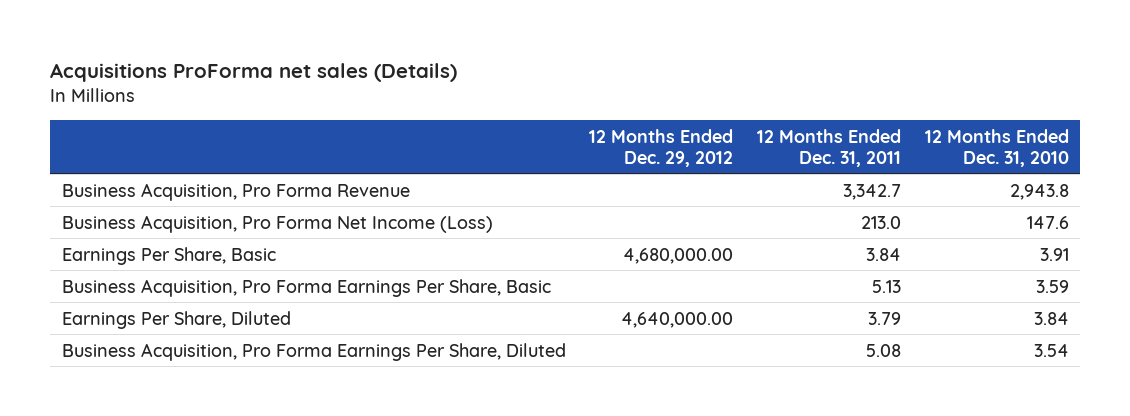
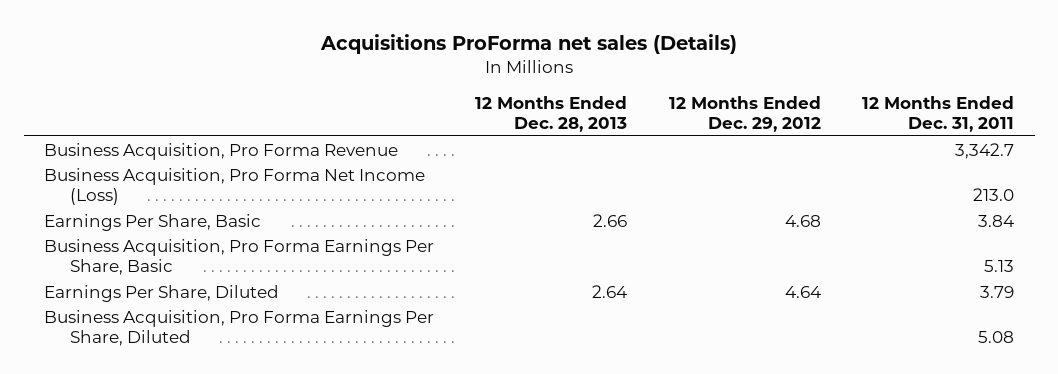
[924,128,1069,167] 12 Months Ended Dec. 31, 2010 -> none
none -> [475,95,628,132] 12 Months Ended Dec. 28, 2013
[623,247,734,264] 4,680,000.00 -> [784,214,821,227] 4.68
[621,311,734,328] 4,640,000.00 -> [784,285,821,298] 4.64

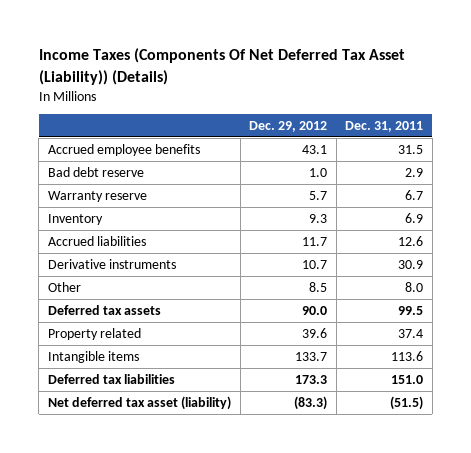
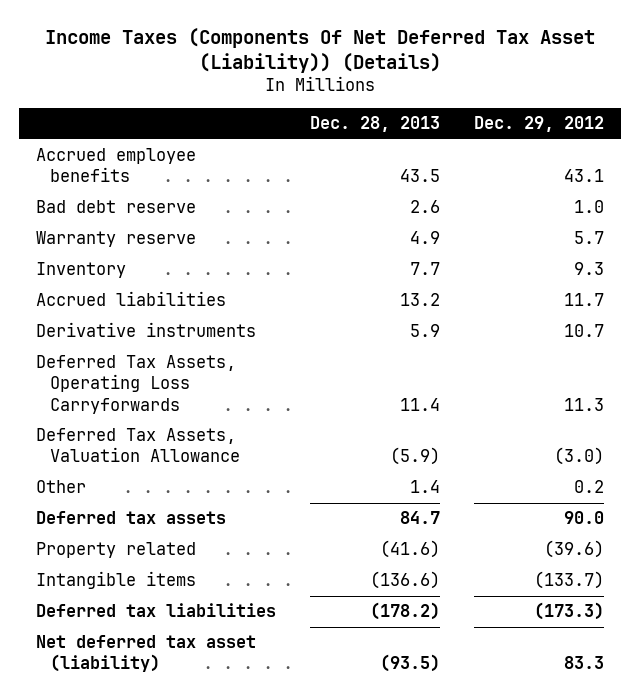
[345,121,424,133] Dec. 31, 2011 -> none
none -> [310,116,441,133] Dec. 28, 2013
none -> [35,355,236,414] Deferred Tax Assets, Operating Loss Carryforwards
none -> [35,428,241,463] Deferred Tax Assets, Valuation Allowance
[309,281,328,292] 8.5 -> [574,480,605,494] 0.2
[302,327,328,338] 39.6 -> [544,540,605,559] (39.6)
[295,351,328,361] 133.7 -> [534,571,605,590] (133.7)
[295,374,328,384] 173.3 -> [534,602,605,621] (173.3)
[294,395,328,410] (83.3) -> [564,656,605,670] 83.3

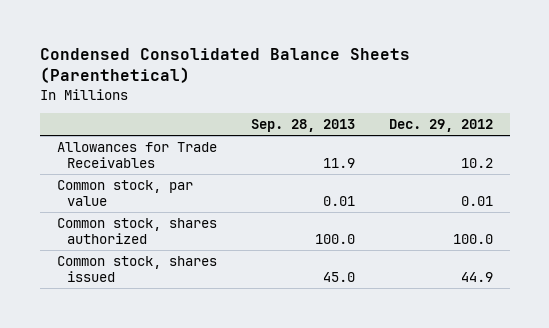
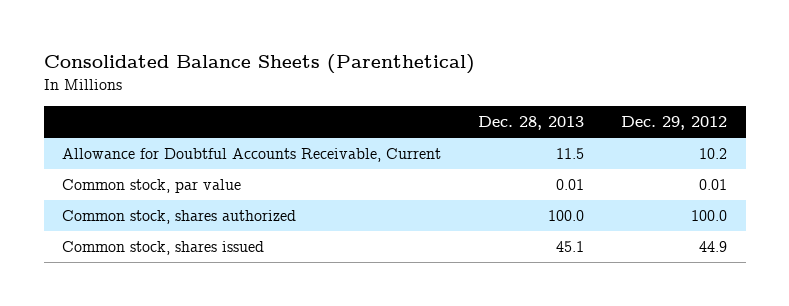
[39,48,410,84] Condensed Consolidated Balance Sheets (Parenthetical) -> [43,54,475,75] Consolidated Balance Sheets (Parenthetical)
[250,119,355,133] Sep. 28, 2013 -> none
none -> [478,115,585,130] Dec. 28, 2013
[56,141,217,169] Allowances for Trade Receivables -> [62,148,442,163] Allowance for Doubtful Accounts Receivable, Current

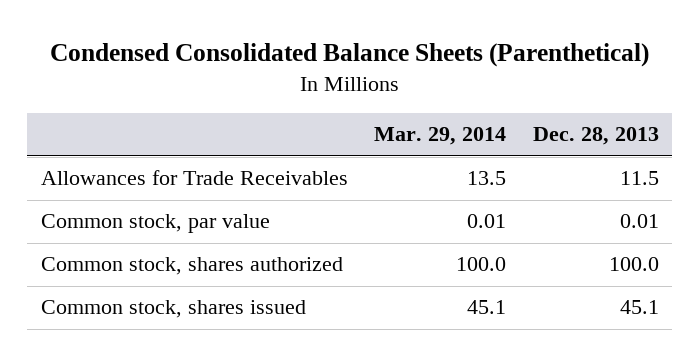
[43,54,475,75] Consolidated Balance Sheets (Parenthetical) -> [49,43,649,68] Condensed Consolidated Balance Sheets (Parenthetical)
[621,115,728,130] Dec. 29, 2012 -> none
none -> [374,127,507,146] Mar. 29, 2014
[62,148,442,163] Allowance for Doubtful Accounts Receivable, Current -> [40,170,348,186] Allowances for Trade Receivables

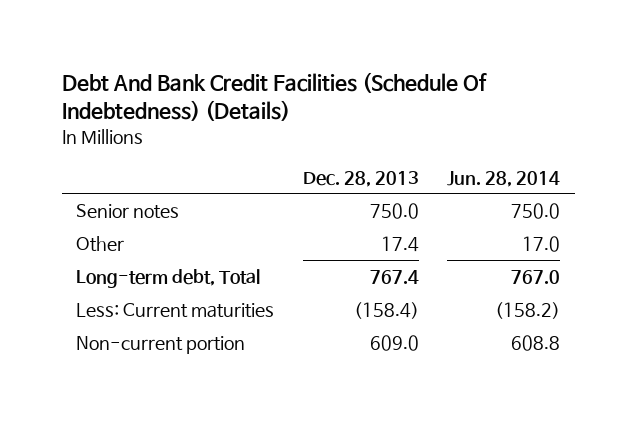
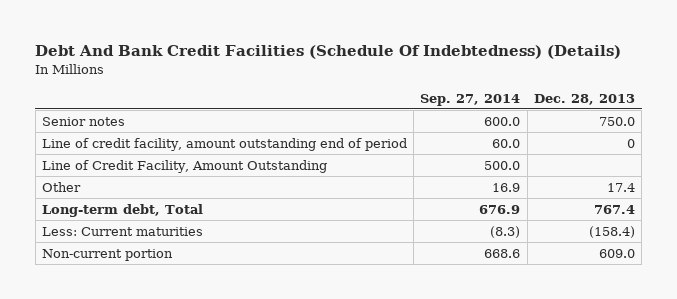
[447,170,561,187] Jun. 28, 2014 -> none
none -> [420,93,521,106] Sep. 27, 2014
none -> [41,137,407,151] Line of credit facility, amount outstanding end of period
none -> [41,159,327,173] Line of Credit Facility, Amount Outstanding

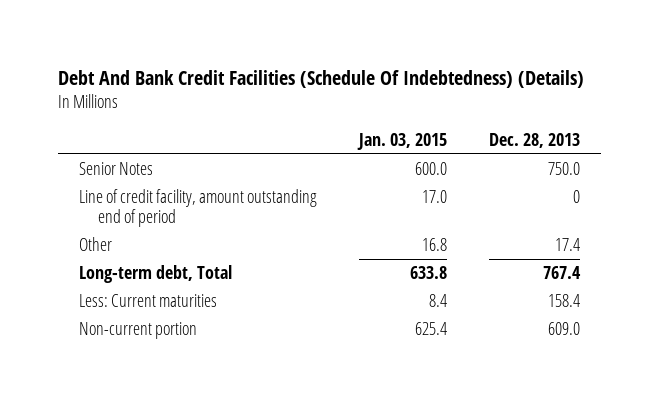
[420,93,521,106] Sep. 27, 2014 -> none
none -> [357,132,448,150] Jan. 03, 2015
[41,116,125,126] Senior notes -> [78,162,153,176] Senior Notes
[41,159,327,173] Line of Credit Facility, Amount Outstanding -> none
[588,225,635,238] (158.4) -> [548,294,581,308] 158.4

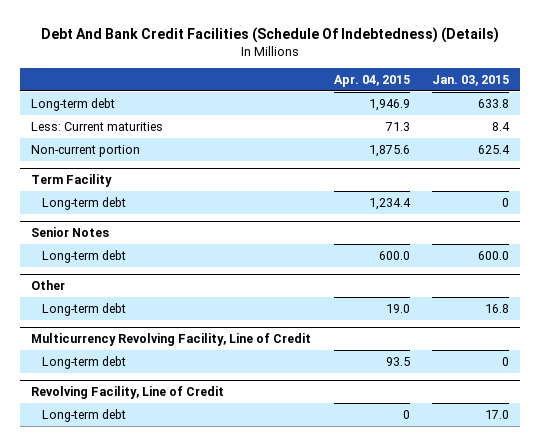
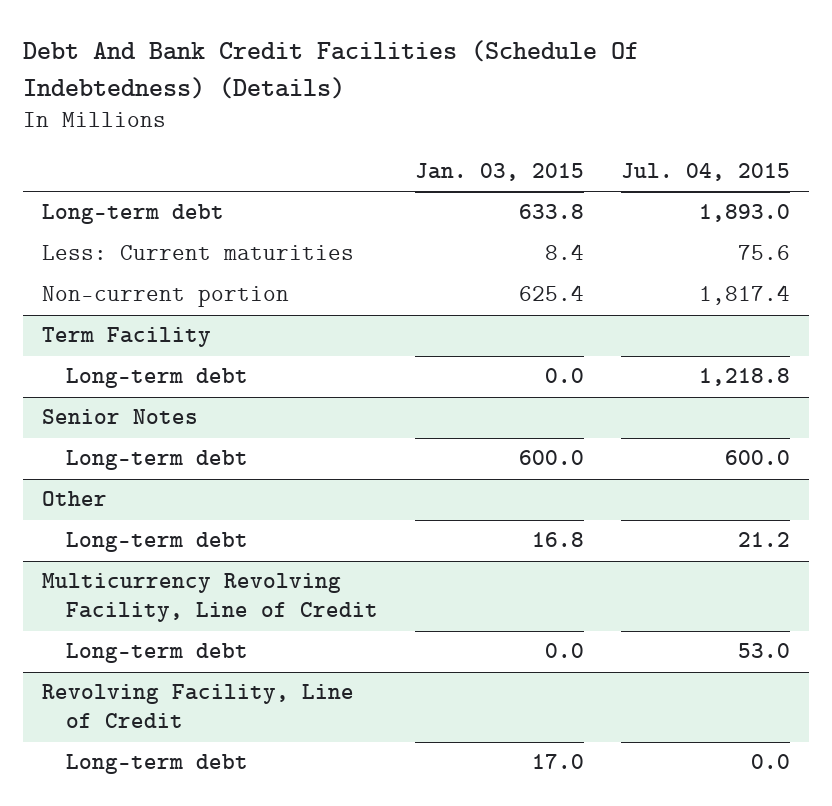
[333,75,410,88] Apr. 04, 2015 -> none
none -> [621,163,791,182] Jul. 04, 2015
[502,197,510,207] 0 -> [545,368,585,384] 0.0
[502,356,510,366] 0 -> [545,643,585,659] 0.0

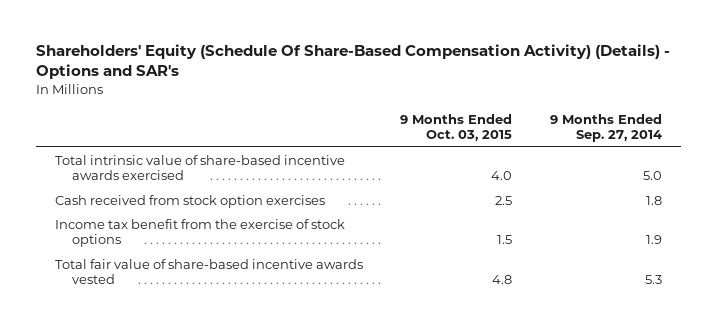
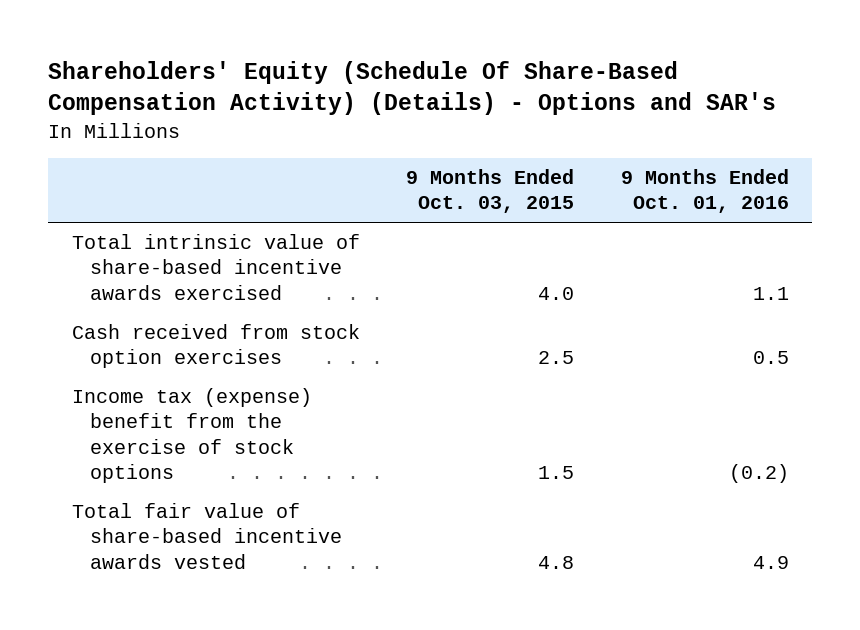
[549,113,662,143] 9 Months Ended Sep. 27, 2014 -> none
none -> [620,168,789,214] 9 Months Ended Oct. 01, 2016
[54,218,345,248] Income tax benefit from the exercise of stock options -> [71,388,312,483] Income tax (expense) benefit from the exercise of stock options

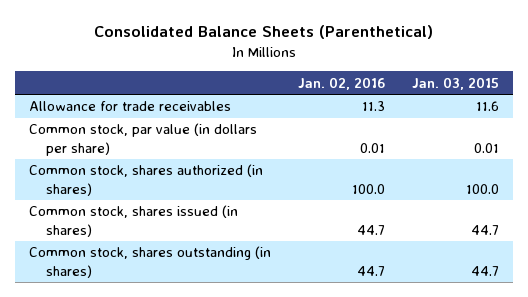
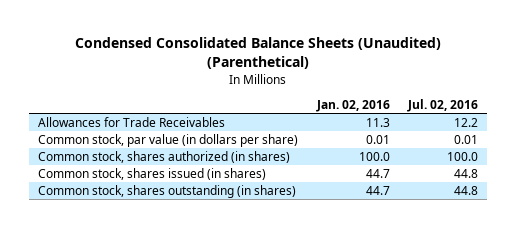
[94,25,434,40] Consolidated Balance Sheets (Parenthetical) -> [75,37,442,70] Condensed Consolidated Balance Sheets (Unaudited) (Parenthetical)
[412,76,500,90] Jan. 03, 2015 -> none
none -> [407,99,479,113] Jul. 02, 2016
[28,101,231,112] Allowance for trade receivables -> [38,117,226,128] Allowances for Trade Receivables

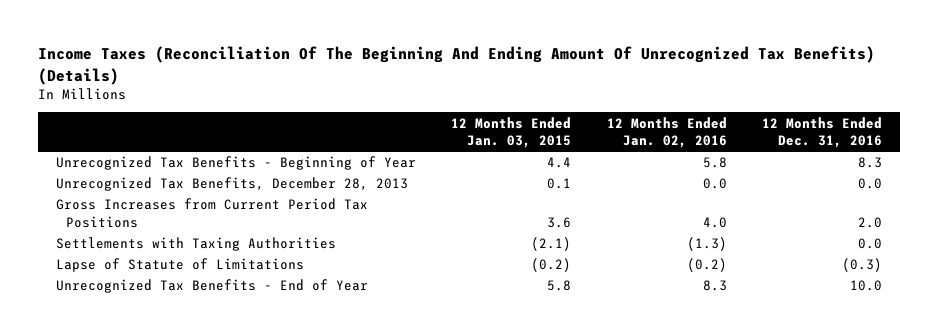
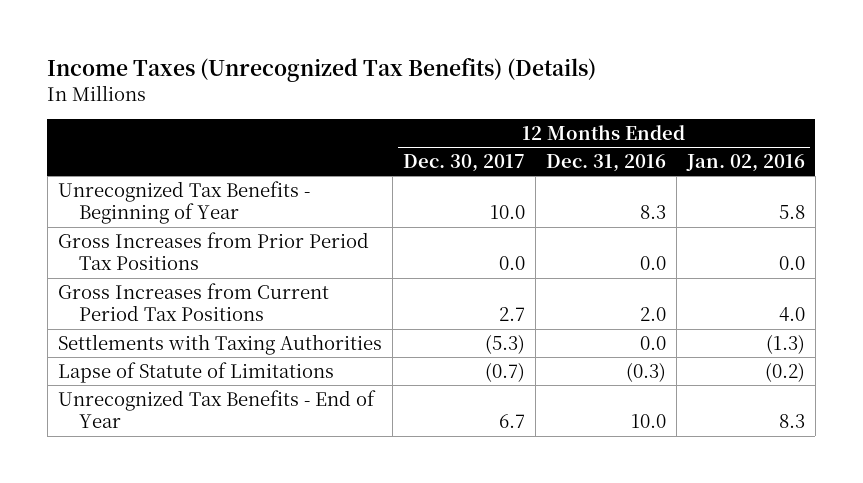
[38,46,876,85] Income Taxes (Reconciliation Of The Beginning And Ending Amount Of Unrecognized Tax Benefits) (Details) -> [47,57,597,82] Income Taxes (Unrecognized Tax Benefits) (Details)
[451,116,572,149] 12 Months Ended Jan. 03, 2015 -> none
none -> [402,154,525,173] Dec. 30, 2017
[55,177,408,192] Unrecognized Tax Benefits, December 28, 2013 -> [57,231,369,271] Gross Increases from Prior Period Tax Positions

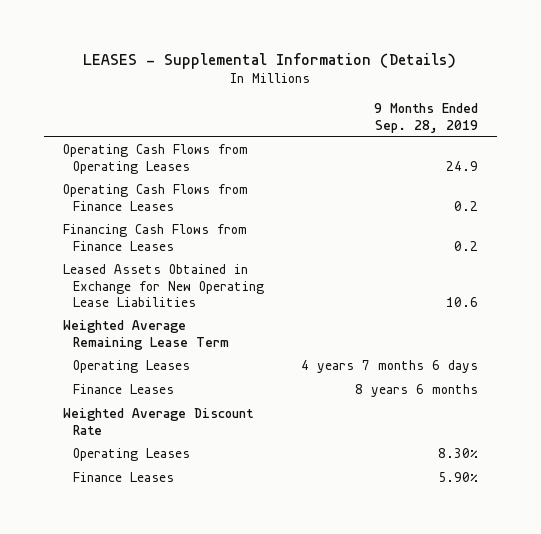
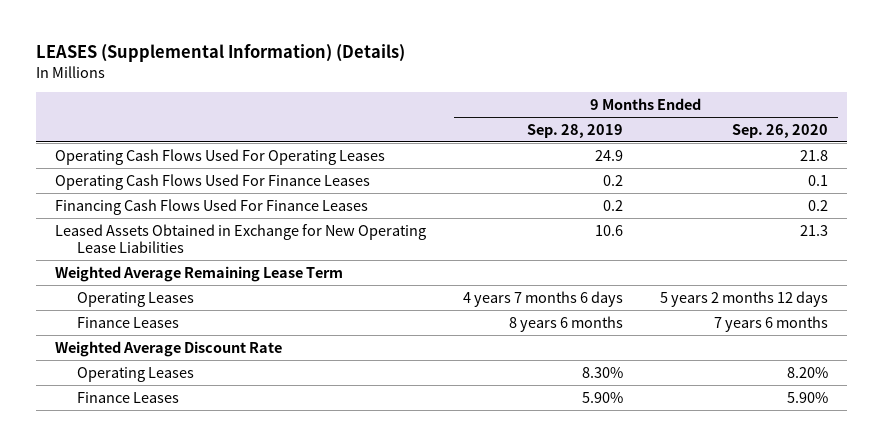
[83,52,457,69] LEASES - Supplemental Information (Details) -> [35,44,405,63] LEASES (Supplemental Information) (Details)
none -> [732,123,829,138] Sep. 26, 2020
[62,144,248,174] Operating Cash Flows from Operating Leases -> [54,148,385,165] Operating Cash Flows Used For Operating Leases
[62,184,248,211] Operating Cash Flows from Finance Leases -> [54,173,370,190] Operating Cash Flows Used For Finance Leases
[62,224,247,251] Financing Cash Flows from Finance Leases -> [54,198,368,215] Financing Cash Flows Used For Finance Leases

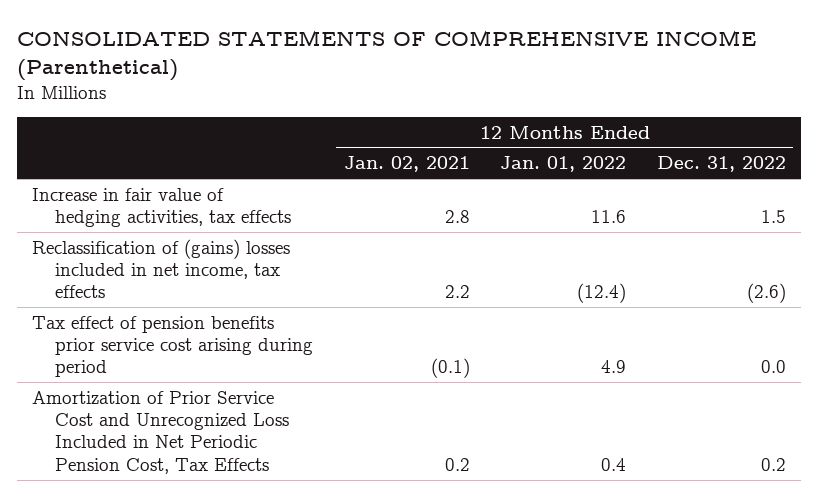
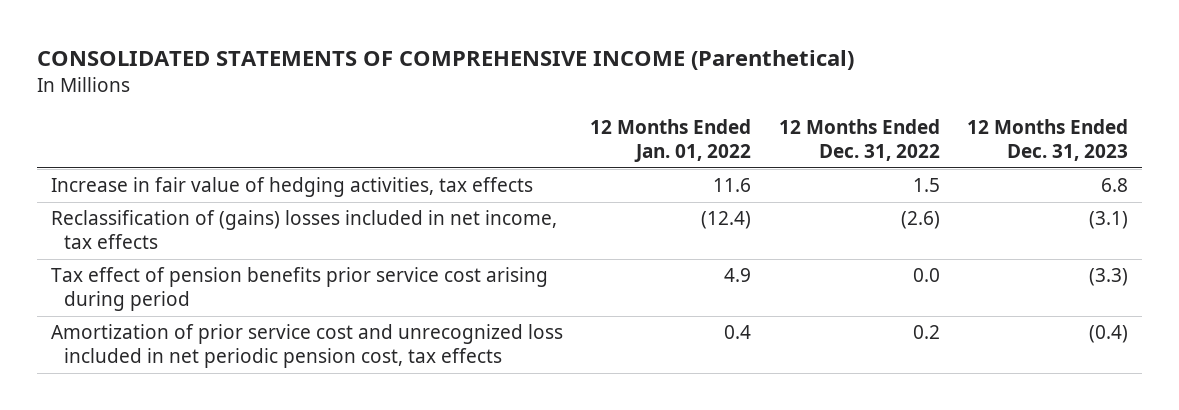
[343,156,470,173] Jan. 02, 2021 -> none
none -> [967,119,1129,162] 12 Months Ended Dec. 31, 2023
[32,390,290,474] Amortization of Prior Service Cost and Unrecognized Loss Included in Net Periodic Pension Cost, Tax Effects -> [50,324,563,369] Amortization of prior service cost and unrecognized loss included in net periodic pension cost, tax effects

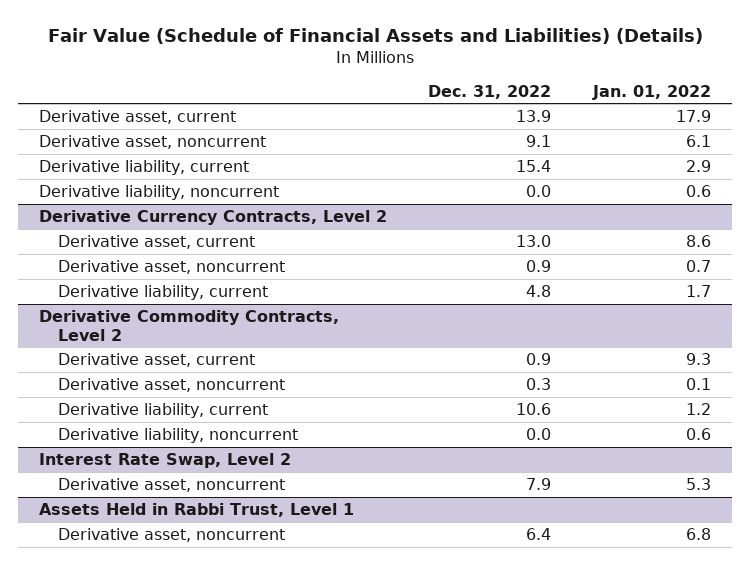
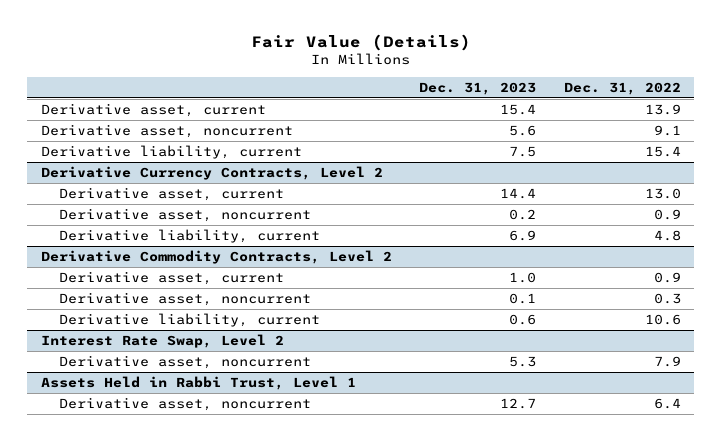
[47,27,703,44] Fair Value (Schedule of Financial Assets and Liabilities) (Details) -> [250,33,471,51] Fair Value (Details)
[592,84,712,100] Jan. 01, 2022 -> none
none -> [419,81,537,95] Dec. 31, 2023
[38,185,279,201] Derivative liability, noncurrent -> none
[57,428,298,444] Derivative liability, noncurrent -> none

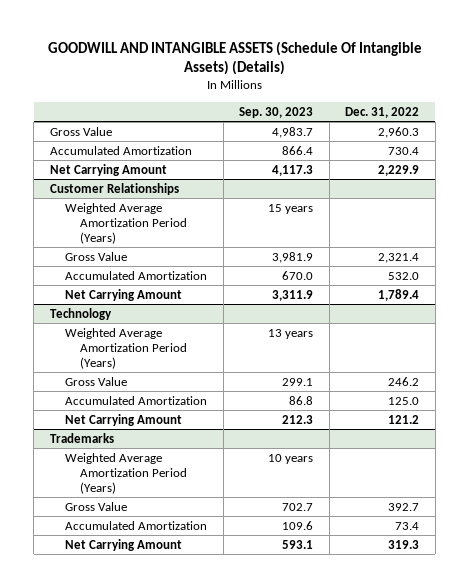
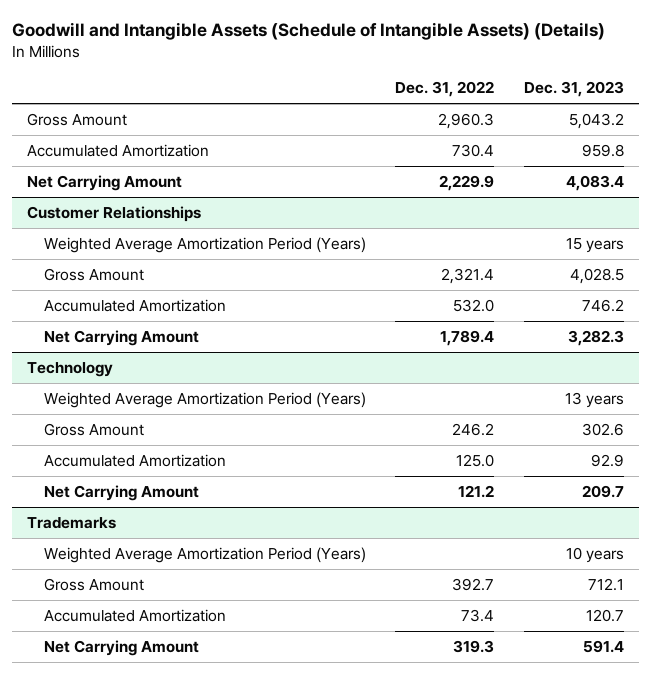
[47,41,422,76] GOODWILL AND INTANGIBLE ASSETS (Schedule Of Intangible Assets) (Details) -> [12,22,606,41] Goodwill and Intangible Assets (Schedule of Intangible Assets) (Details)
[239,106,314,118] Sep. 30, 2023 -> none
none -> [524,80,625,97] Dec. 31, 2023
[49,126,112,136] Gross Value -> [27,112,128,126] Gross Amount
[64,251,127,261] Gross Value -> [43,267,144,281] Gross Amount
[64,376,127,386] Gross Value -> [43,422,144,436] Gross Amount
[64,501,127,511] Gross Value -> [43,577,144,591] Gross Amount

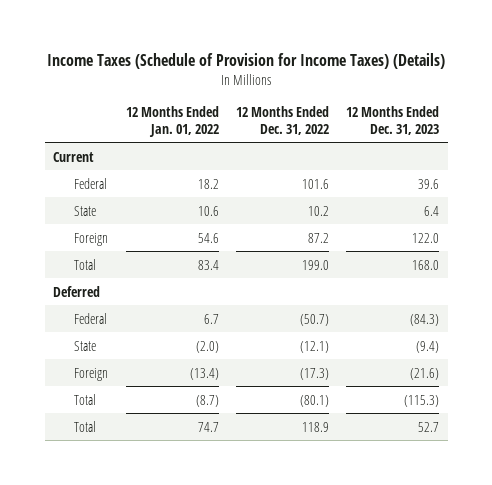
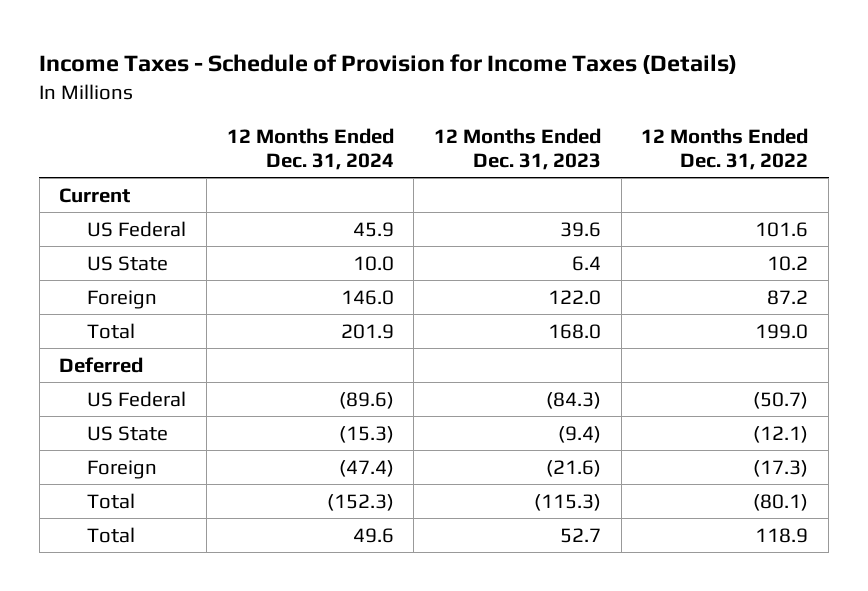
[47,53,446,70] Income Taxes (Schedule of Provision for Income Taxes) (Details) -> [39,53,738,74] Income Taxes - Schedule of Provision for Income Taxes (Details)
[125,106,219,137] 12 Months Ended Jan. 01, 2022 -> none
none -> [226,127,394,170] 12 Months Ended Dec. 31, 2024
[74,177,108,189] Federal -> [87,220,187,237] US Federal
[74,205,97,216] State -> [87,255,169,271] US State
[74,312,108,324] Federal -> [87,390,187,407] US Federal
[74,340,97,351] State -> [87,425,169,441] US State

